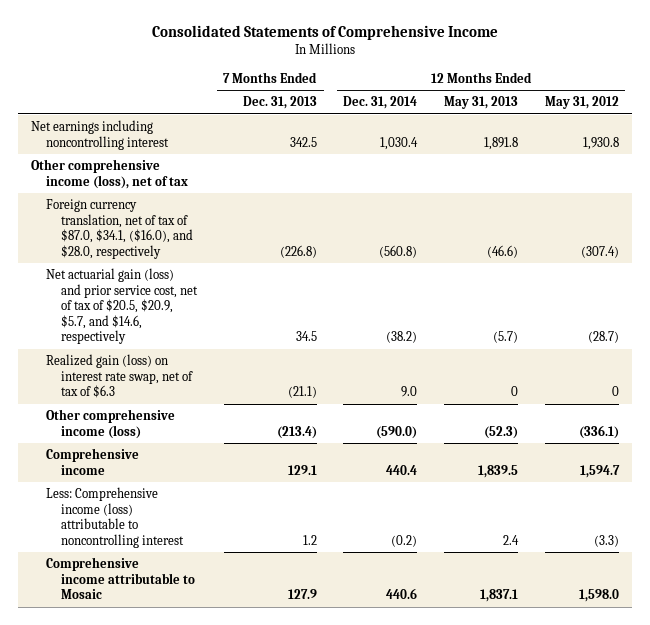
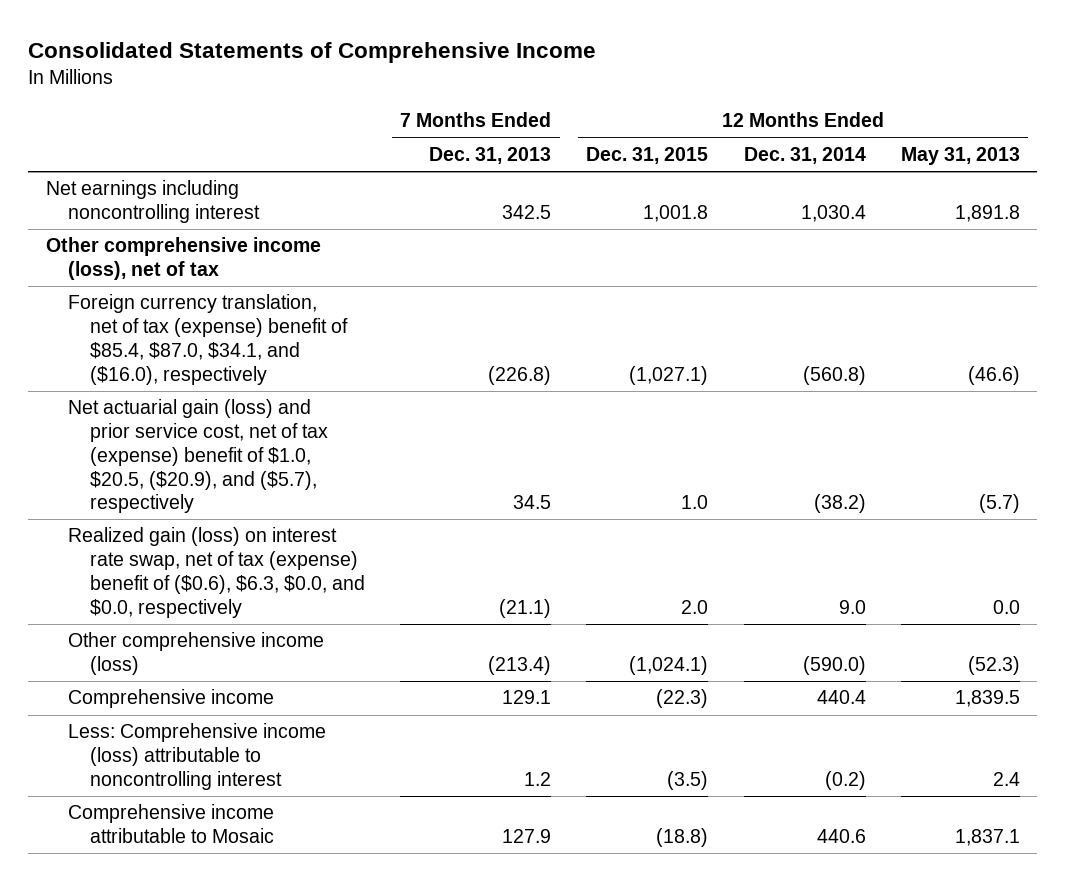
[544,96,619,110] May 31, 2012 -> none
none -> [586,146,709,164] Dec. 31, 2015
[46,198,194,259] Foreign currency translation, net of tax of $87.0, $34.1, ($16.0), and $28.0, respectively -> [67,294,349,385] Foreign currency translation, net of tax (expense) benefit of $85.4, $87.0, $34.1, and ($16.0), respectively
[46,267,199,345] Net actuarial gain (loss) and prior service cost, net of tax of $20.5, $20.9, $5.7, and $14.6, respectively -> [67,399,329,514] Net actuarial gain (loss) and prior service cost, net of tax (expense) benefit of $1.0, $20.5, ($20.9), and ($5.7), respectively
[46,353,194,399] Realized gain (loss) on interest rate swap, net of tax of $6.3 -> [67,527,366,618] Realized gain (loss) on interest rate swap, net of tax (expense) benefit of ($0.6), $6.3, $0.0, and $0.0, respectively
[511,386,519,397] 0 -> [992,599,1020,614] 0.0

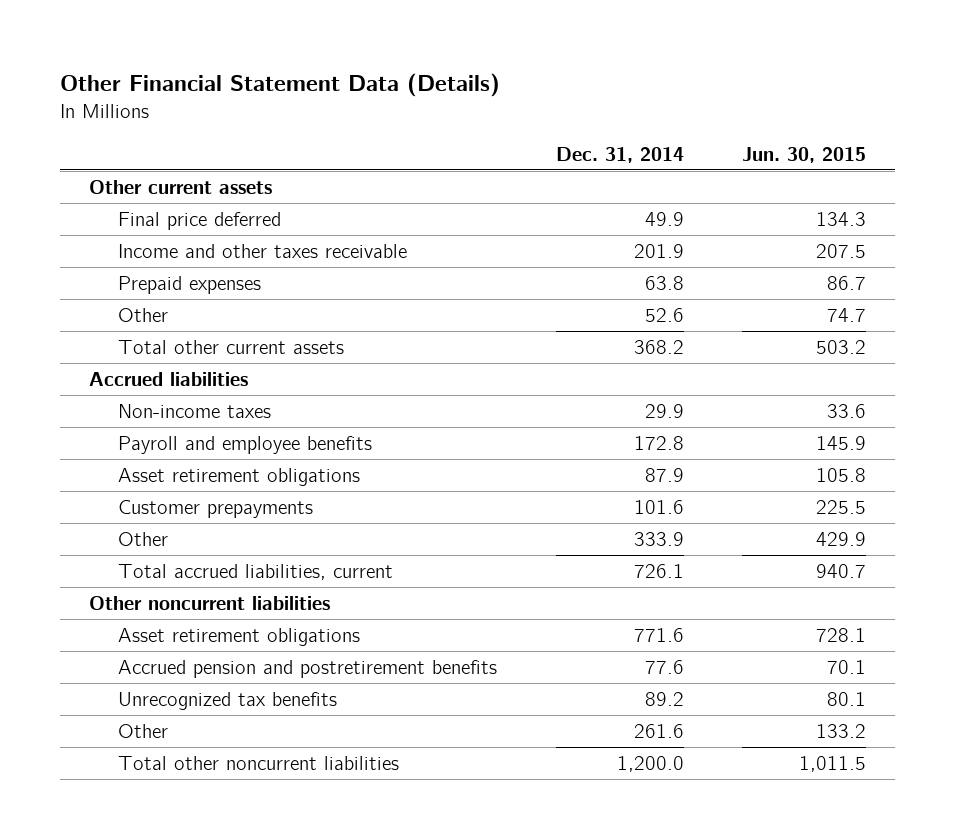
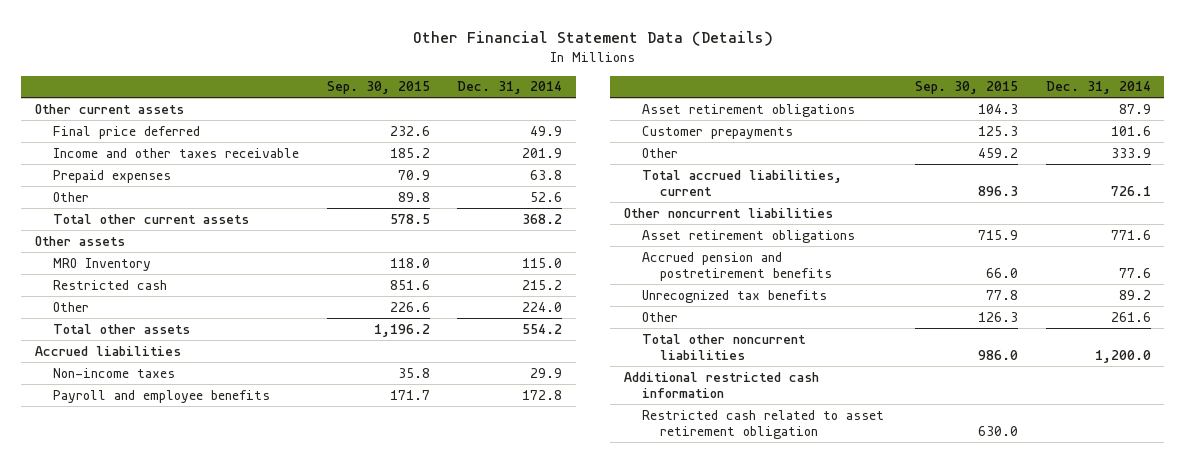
[741,146,866,163] Jun. 30, 2015 -> none
none -> [326,81,430,95] Sep. 30, 2015
none -> [35,235,126,246] Other assets
none -> [53,257,152,271] MRO Inventory
none -> [53,279,168,290] Restricted cash
none -> [53,301,90,312] Other
none -> [53,323,191,334] Total other assets
none -> [624,371,820,398] Additional restricted cash information
none -> [642,409,885,439] Restricted cash related to asset retirement obligation

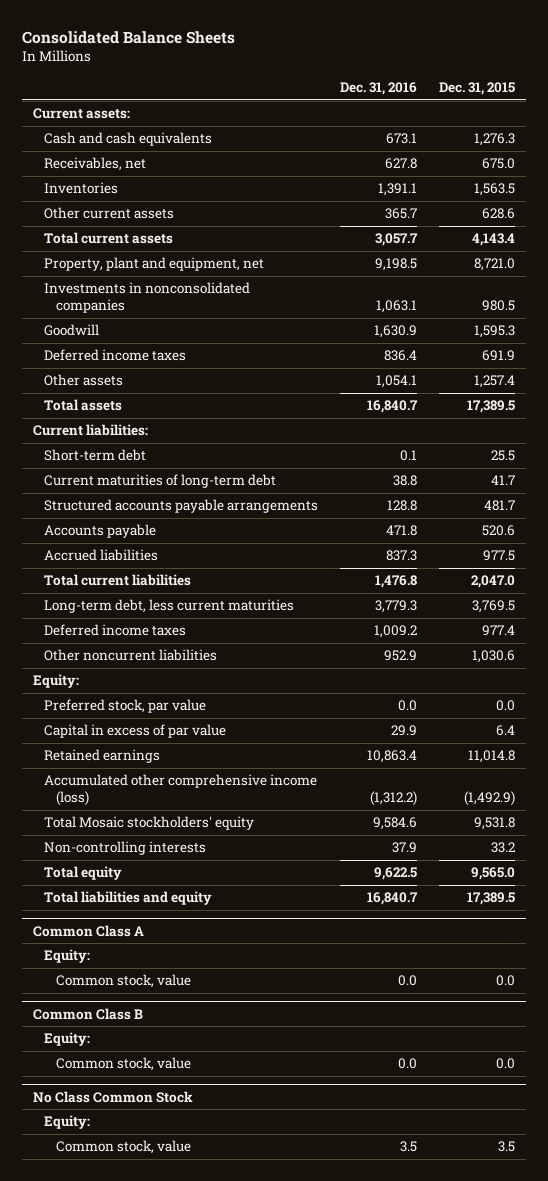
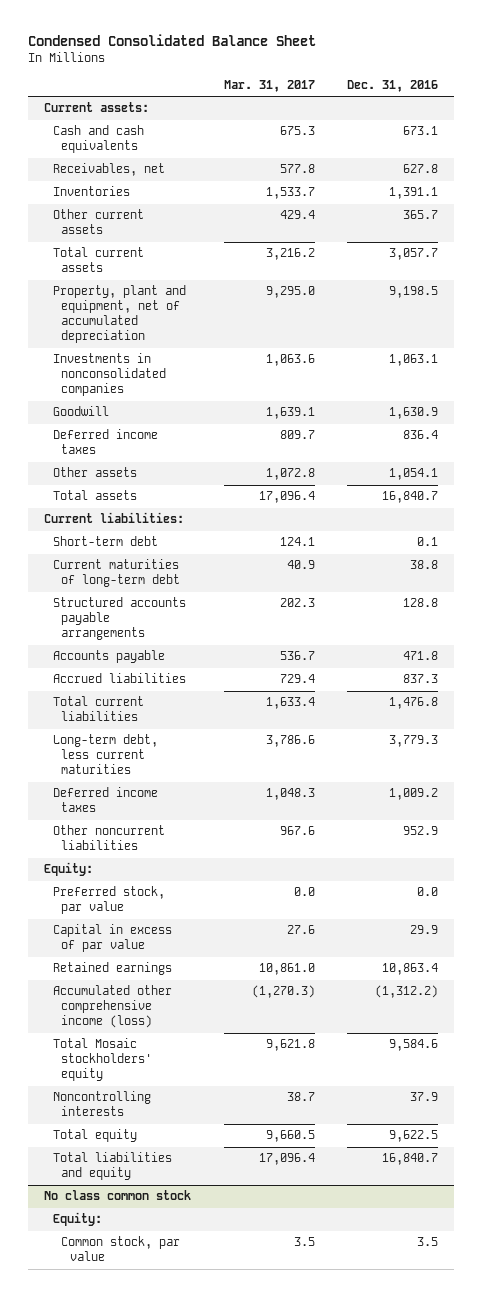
[22,31,236,45] Consolidated Balance Sheets -> [28,34,317,47] Condensed Consolidated Balance Sheet
[438,82,515,96] Dec. 31, 2015 -> none
none -> [223,79,315,92] Mar. 31, 2017
[44,257,265,272] Property, plant and equipment, net -> [52,285,186,344] Property, plant and equipment, net of accumulated depreciation
[44,841,207,856] Non-controlling interests -> [52,1091,151,1117] Noncontrolling interests
[32,924,144,937] Common Class A -> none
[44,949,91,964] Equity: -> none
[55,974,191,989] Common stock, value -> none
[32,1007,143,1020] Common Class B -> none
[44,1032,91,1047] Equity: -> none
[55,1057,191,1072] Common stock, value -> none
[32,1090,193,1103] No Class Common Stock -> [44,1190,192,1201] No class common stock
[55,1140,191,1155] Common stock, value -> [61,1236,181,1262] Common stock, par value

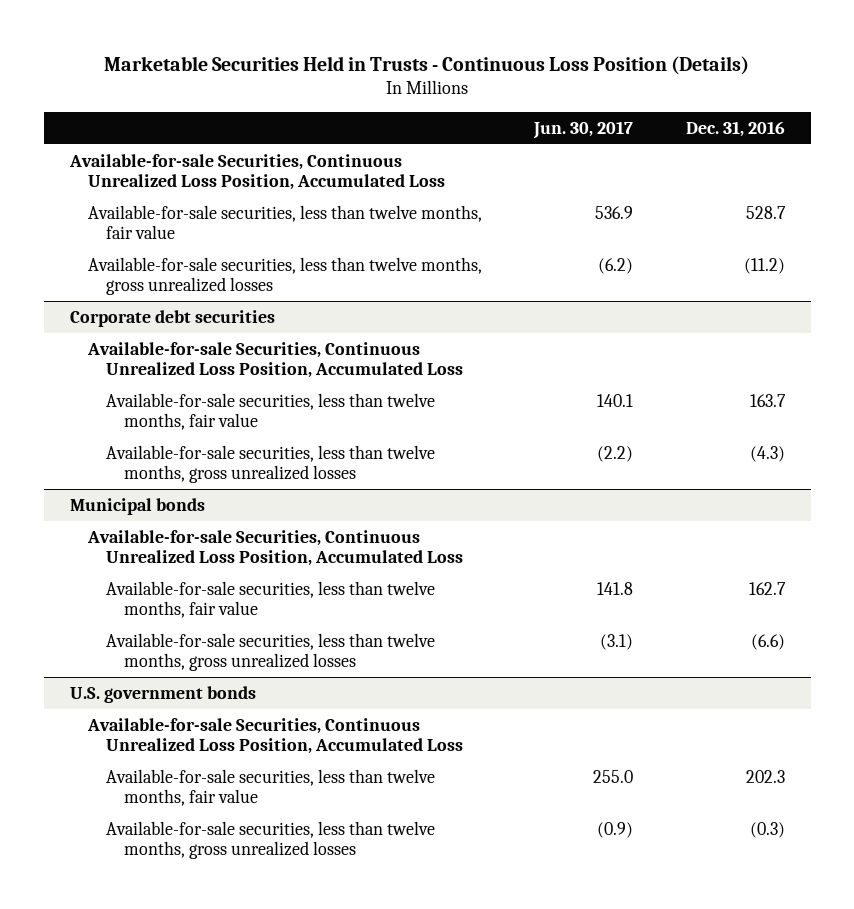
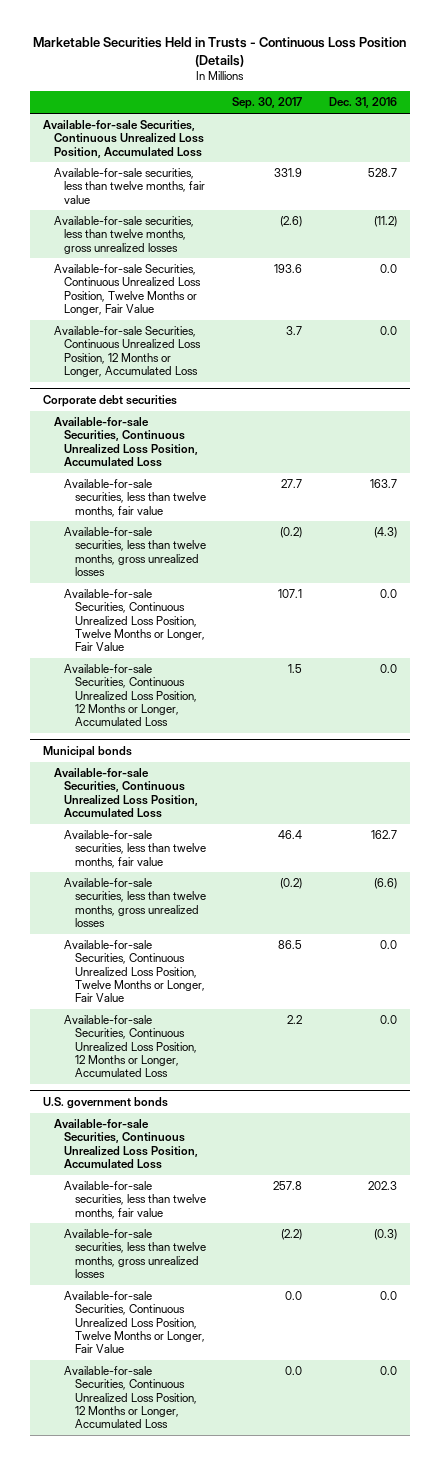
[533,120,634,139] Jun. 30, 2017 -> none
none -> [232,97,303,110] Sep. 30, 2017
none -> [53,264,202,315] Available-for-sale Securities, Continuous Unrealized Loss Position, Twelve Months or Longer, Fair Value
none -> [53,326,202,377] Available-for-sale Securities, Continuous Unrealized Loss Position, 12 Months or Longer, Accumulated Loss
none -> [64,589,205,652] Available-for-sale Securities, Continuous Unrealized Loss Position, Twelve Months or Longer, Fair Value
none -> [64,664,197,727] Available-for-sale Securities, Continuous Unrealized Loss Position, 12 Months or Longer, Accumulated Loss
none -> [64,940,205,1003] Available-for-sale Securities, Continuous Unrealized Loss Position, Twelve Months or Longer, Fair Value
none -> [64,1015,197,1078] Available-for-sale Securities, Continuous Unrealized Loss Position, 12 Months or Longer, Accumulated Loss
none -> [64,1291,205,1354] Available-for-sale Securities, Continuous Unrealized Loss Position, Twelve Months or Longer, Fair Value
none -> [64,1366,197,1429] Available-for-sale Securities, Continuous Unrealized Loss Position, 12 Months or Longer, Accumulated Loss

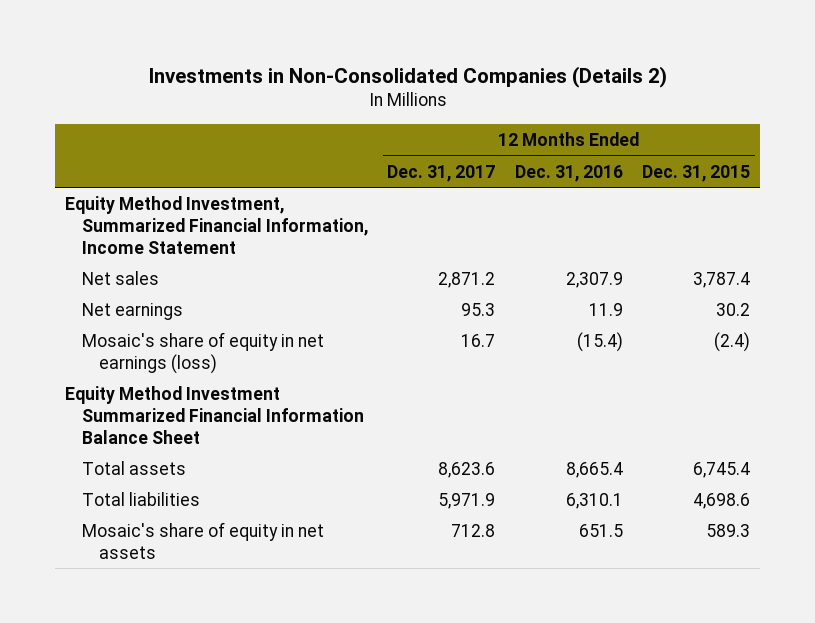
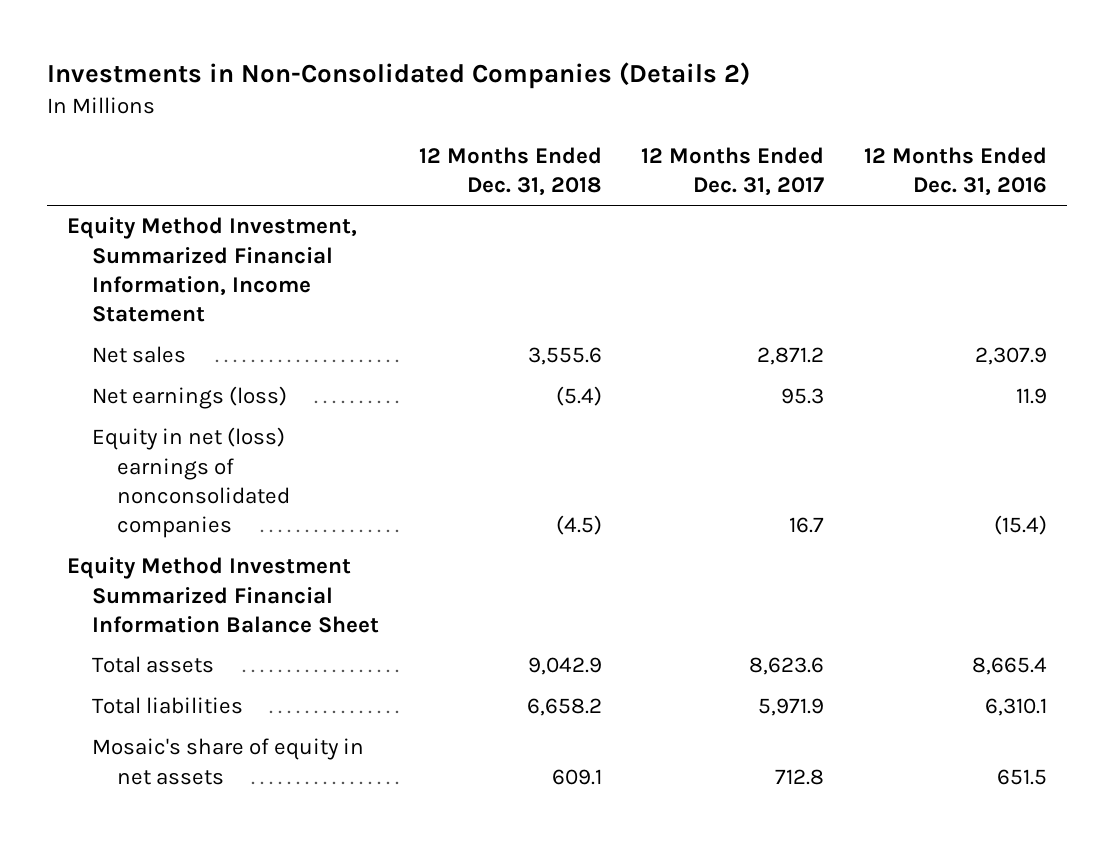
[642,164,751,182] Dec. 31, 2015 -> none
none -> [418,146,602,197] 12 Months Ended Dec. 31, 2018
[81,302,183,320] Net earnings -> [91,386,287,410] Net earnings (loss)
[81,331,324,374] Mosaic's share of equity in net earnings (loss) -> [91,427,290,539] Equity in net (loss) earnings of nonconsolidated companies

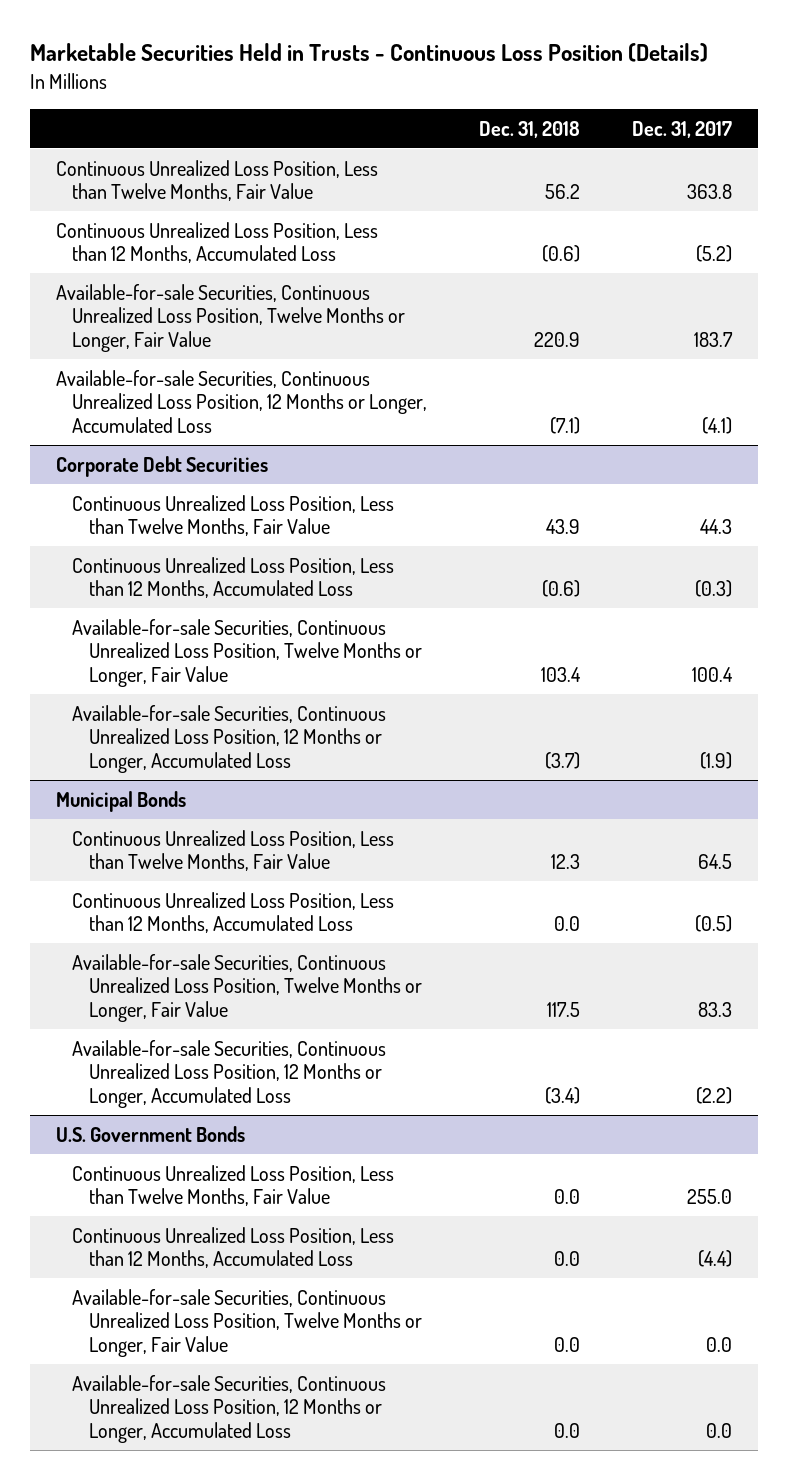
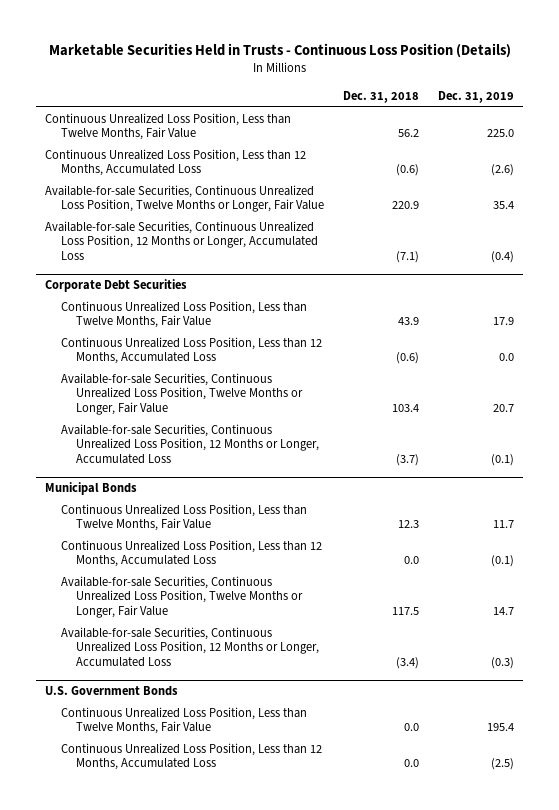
[632,120,733,138] Dec. 31, 2017 -> none
none -> [437,90,514,103] Dec. 31, 2019
[72,1288,422,1358] Available-for-sale Securities, Continuous Unrealized Loss Position, Twelve Months or Longer, Fair Value -> none
[72,1374,387,1444] Available-for-sale Securities, Continuous Unrealized Loss Position, 12 Months or Longer, Accumulated Loss -> none

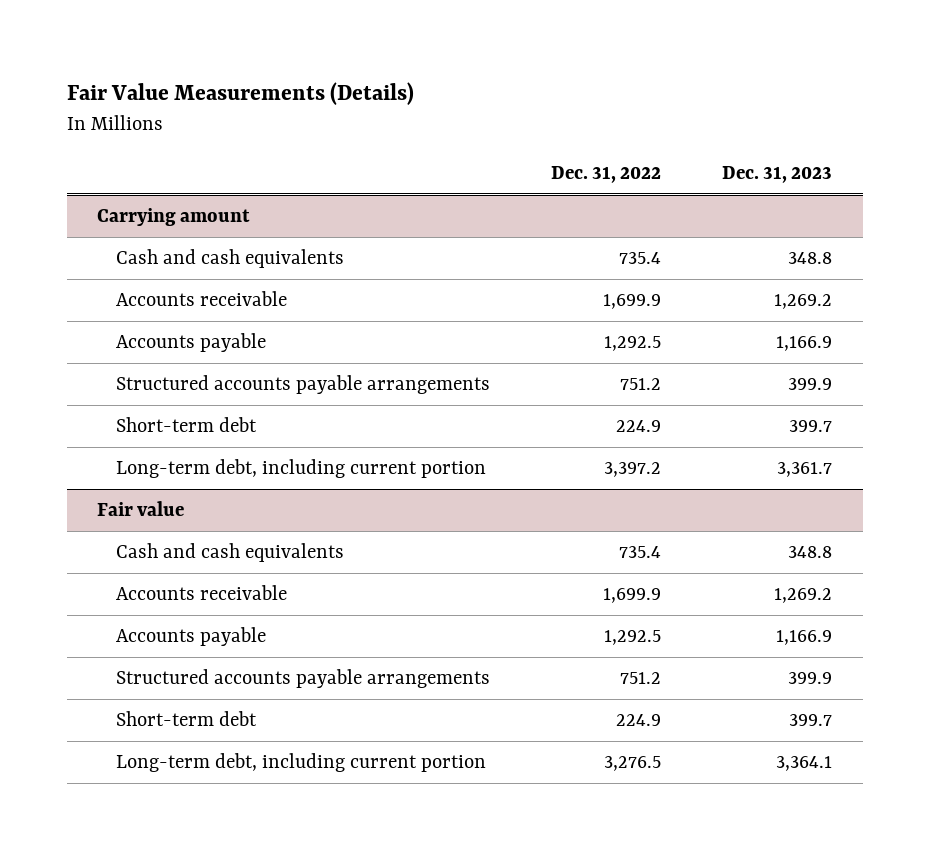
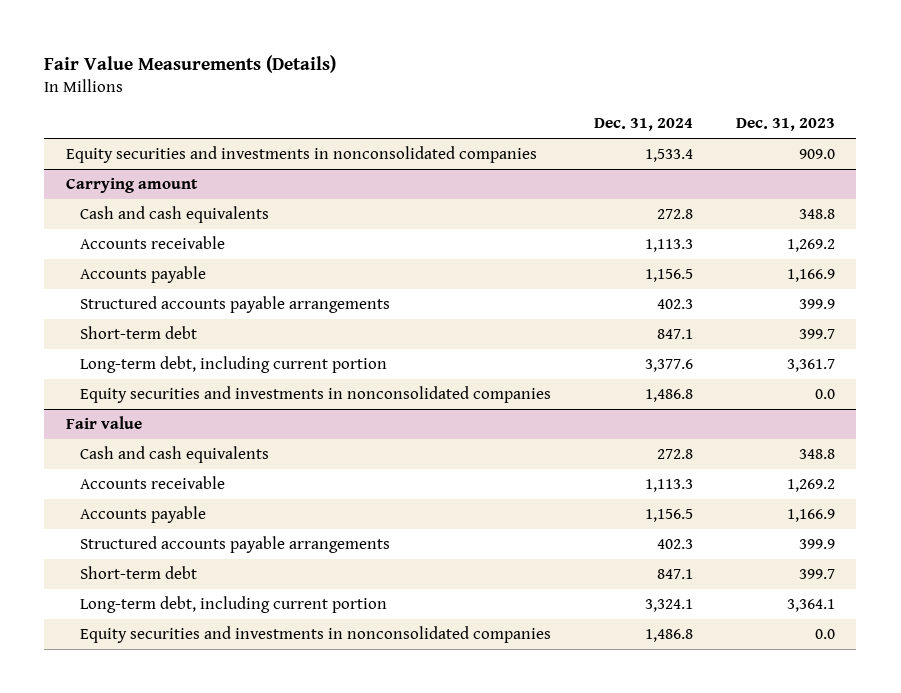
[550,165,661,183] Dec. 31, 2022 -> none
none -> [594,118,694,132] Dec. 31, 2024
none -> [65,146,537,164] Equity securities and investments in nonconsolidated companies
none -> [80,386,552,404] Equity securities and investments in nonconsolidated companies
none -> [80,626,552,644] Equity securities and investments in nonconsolidated companies

